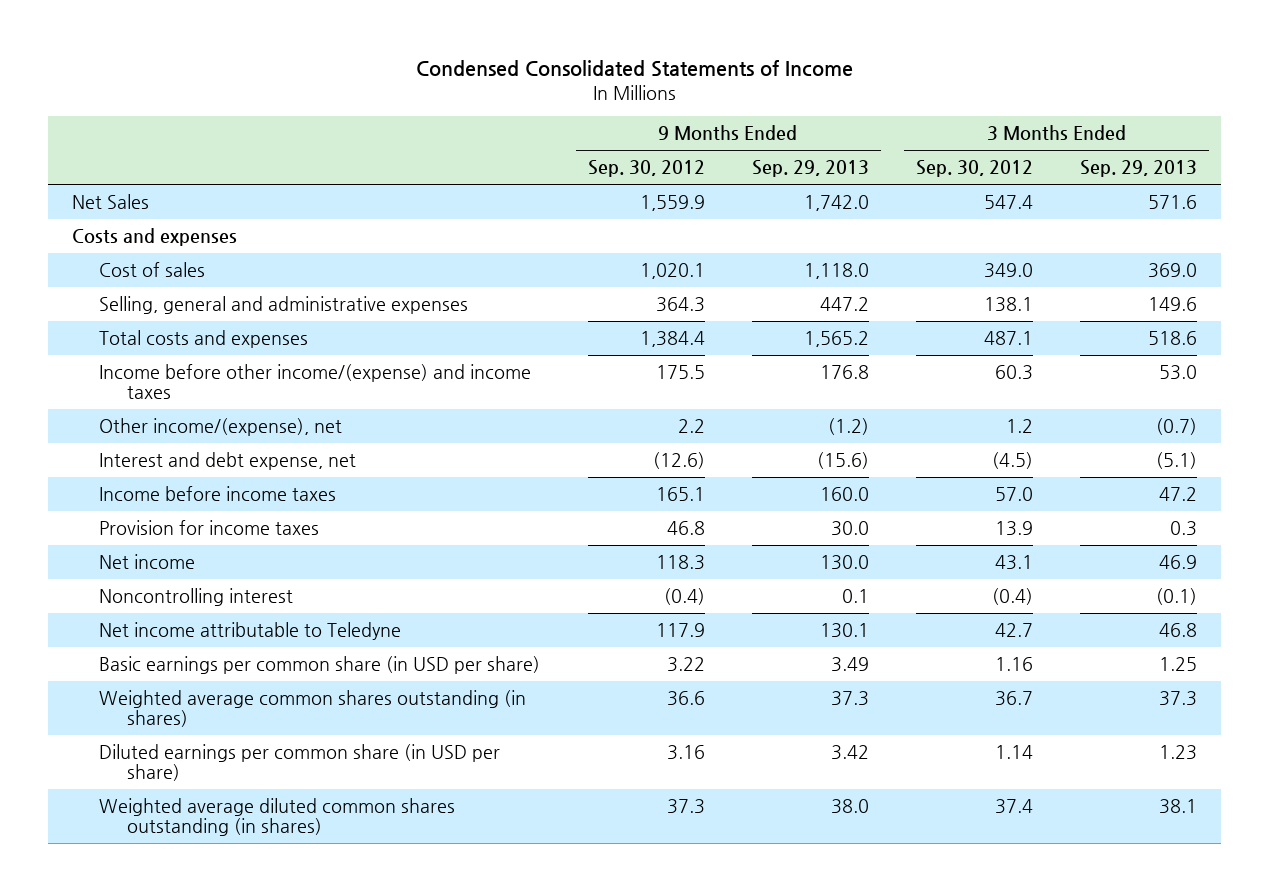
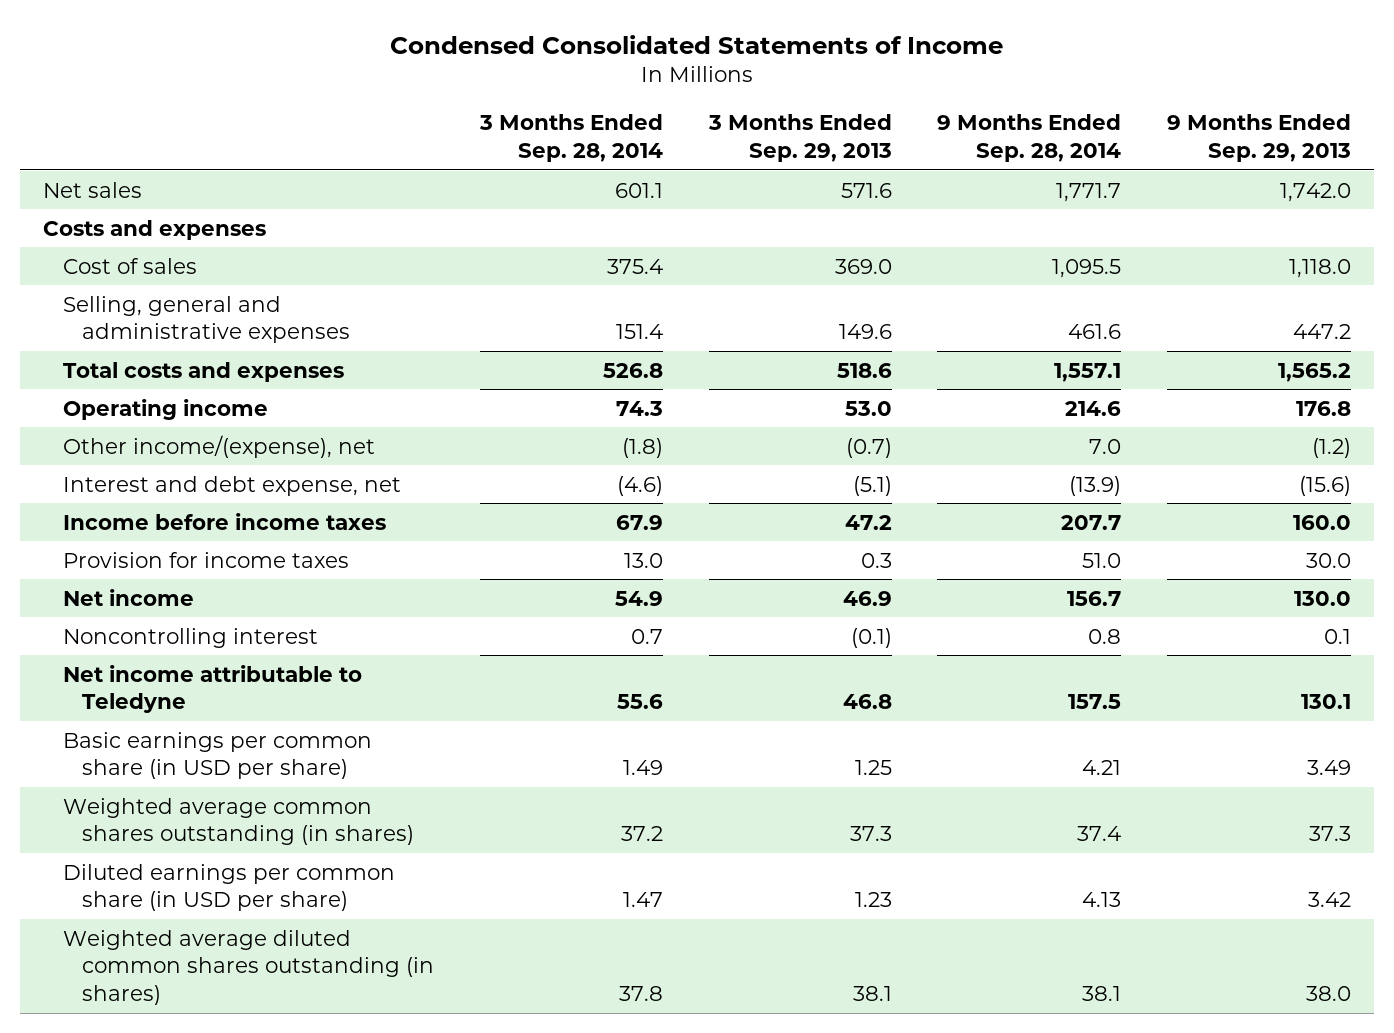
[587,160,705,178] Sep. 30, 2012 -> none
[916,160,1034,178] Sep. 30, 2012 -> none
none -> [479,114,664,163] 3 Months Ended Sep. 28, 2014
none -> [937,114,1122,163] 9 Months Ended Sep. 28, 2014
[71,194,149,210] Net Sales -> [43,181,143,198] Net sales
[99,364,532,400] Income before other income/(expense) and income taxes -> [62,398,268,420] Operating income

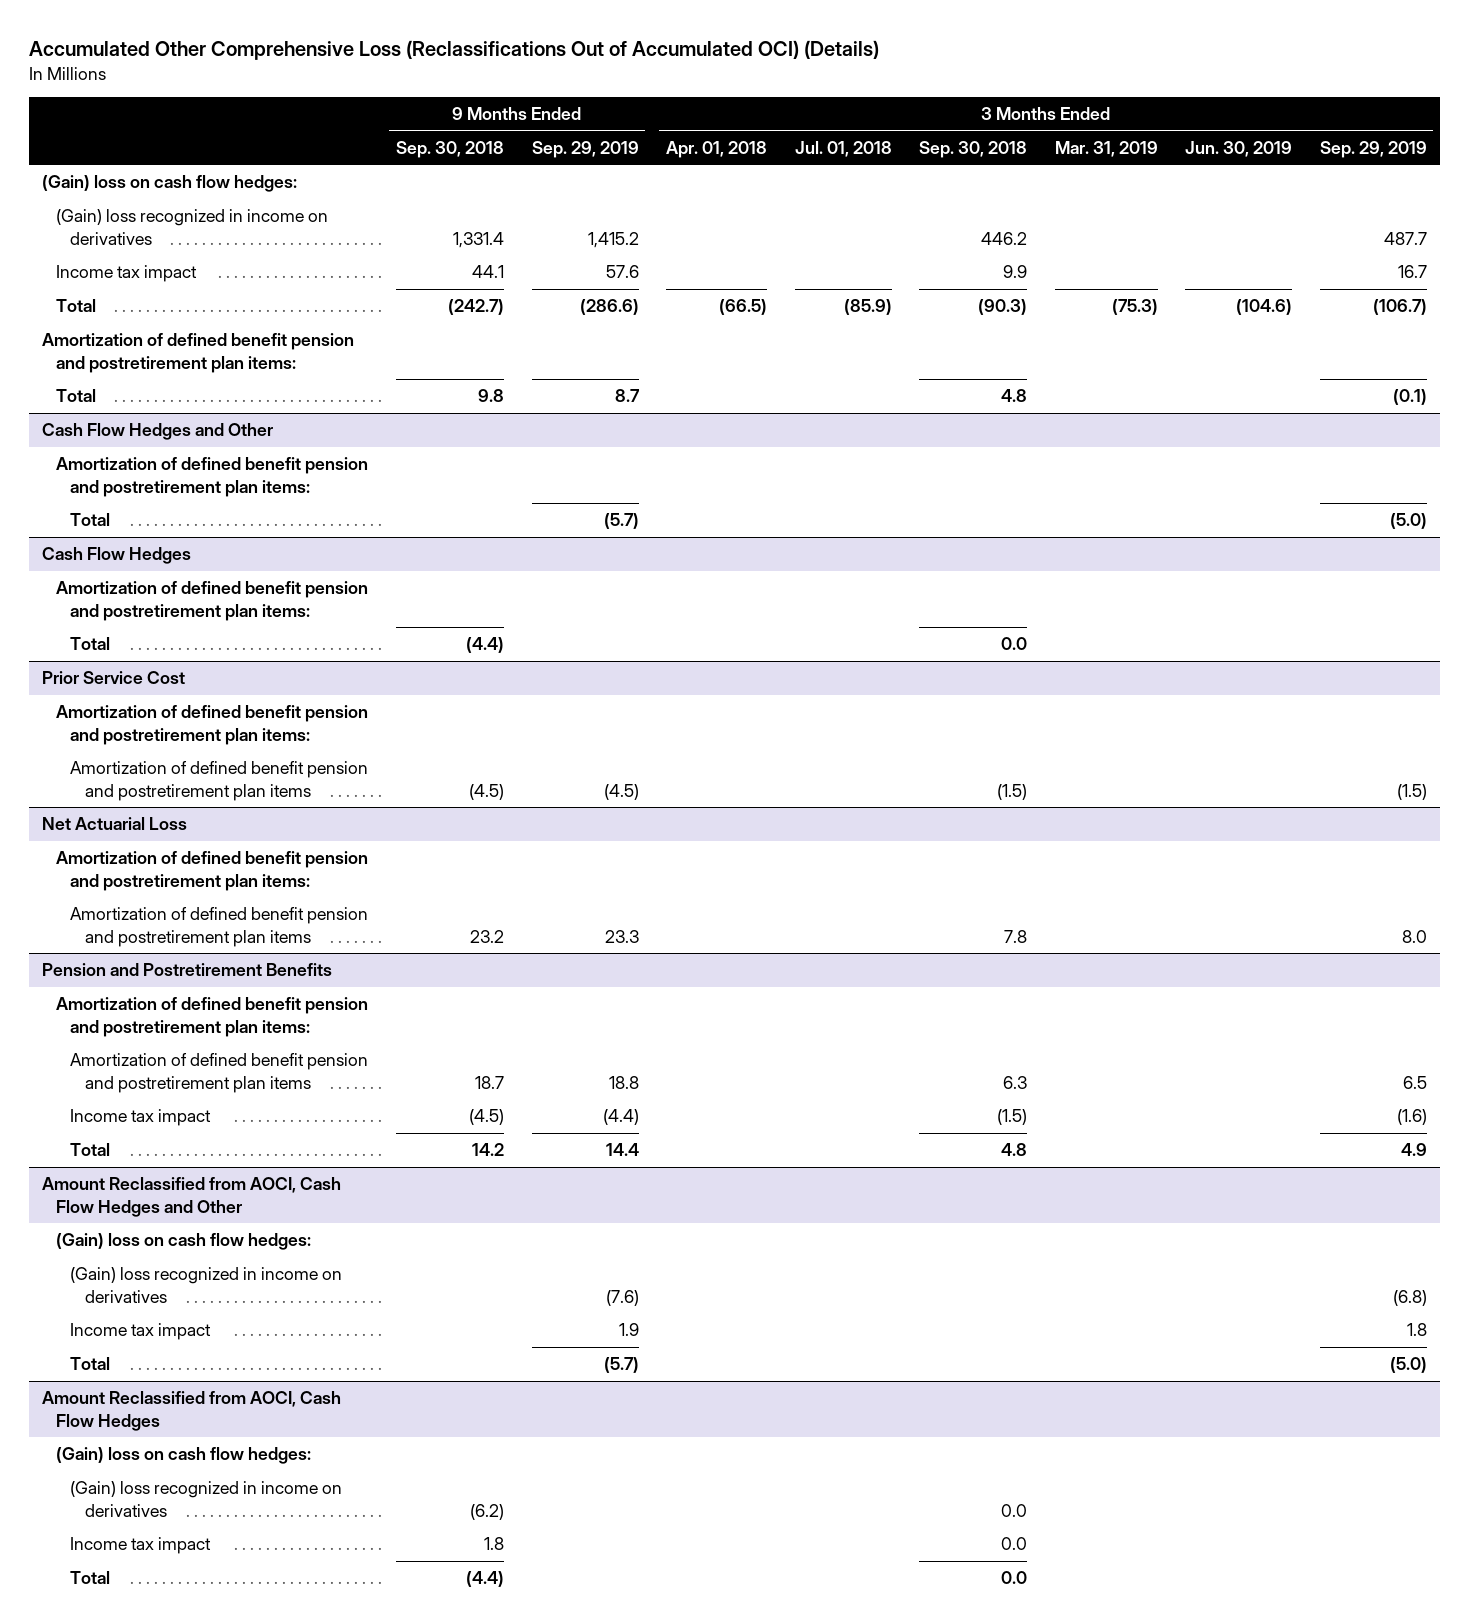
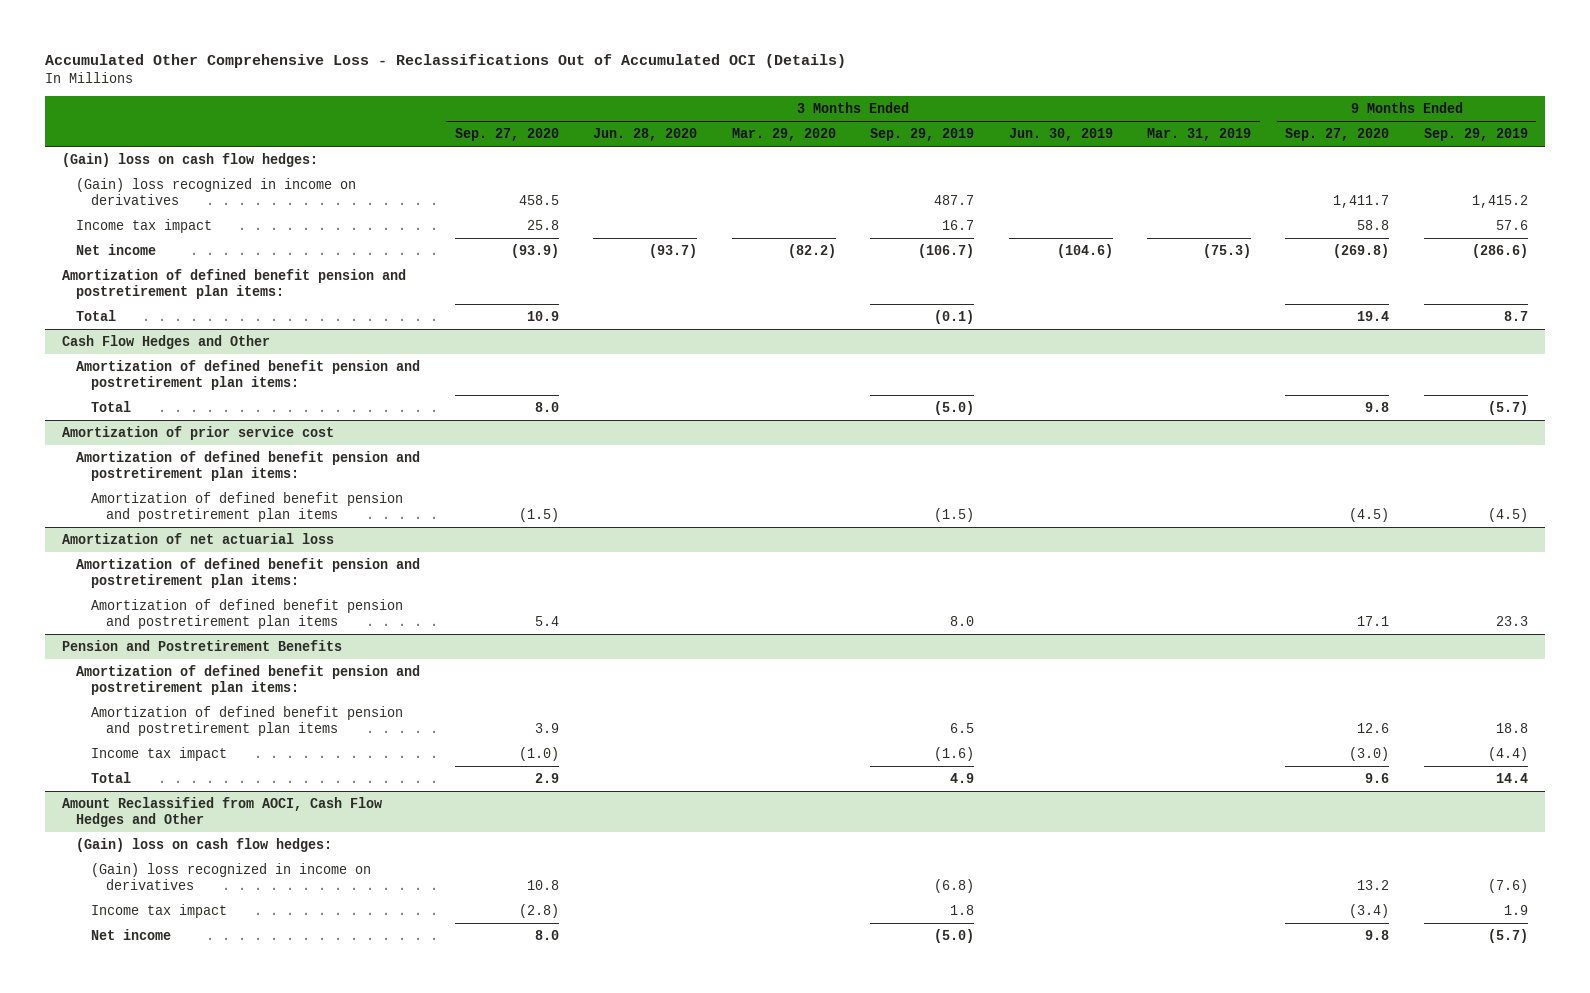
[28,39,879,60] Accumulated Other Comprehensive Loss (Reclassifications Out of Accumulated OCI) (Details) -> [44,54,846,69] Accumulated Other Comprehensive Loss - Reclassifications Out of Accumulated OCI (Details)
[396,140,505,158] Sep. 30, 2018 -> none
[666,140,768,158] Apr. 01, 2018 -> none
[794,140,892,157] Jul. 01, 2018 -> none
[919,140,1028,158] Sep. 30, 2018 -> none
none -> [454,128,559,142] Sep. 27, 2020
none -> [593,128,698,142] Jun. 28, 2020
none -> [731,128,836,142] Mar. 29, 2020
none -> [1285,128,1390,142] Sep. 27, 2020
[56,299,97,313] Total -> [76,243,157,255] Net income
[42,547,192,565] Cash Flow Hedges -> none
[56,581,369,621] Amortization of defined benefit pension and postretirement plan items: -> none
[70,637,111,651] Total -> none
[42,671,186,685] Prior Service Cost -> [61,425,334,440] Amortization of prior service cost
[42,817,188,831] Net Actuarial Loss -> [61,532,334,544] Amortization of net actuarial loss
[42,1391,342,1431] Amount Reclassified from AOCI, Cash Flow Hedges -> none
[56,1447,312,1465] (Gain) loss on cash flow hedges: -> none
[70,1481,343,1517] (Gain) loss recognized in income on derivatives -> none
[70,1537,212,1555] Income tax impact -> none
[70,1571,111,1585] Total -> none
[70,1357,111,1371] Total -> [91,928,172,940] Net income

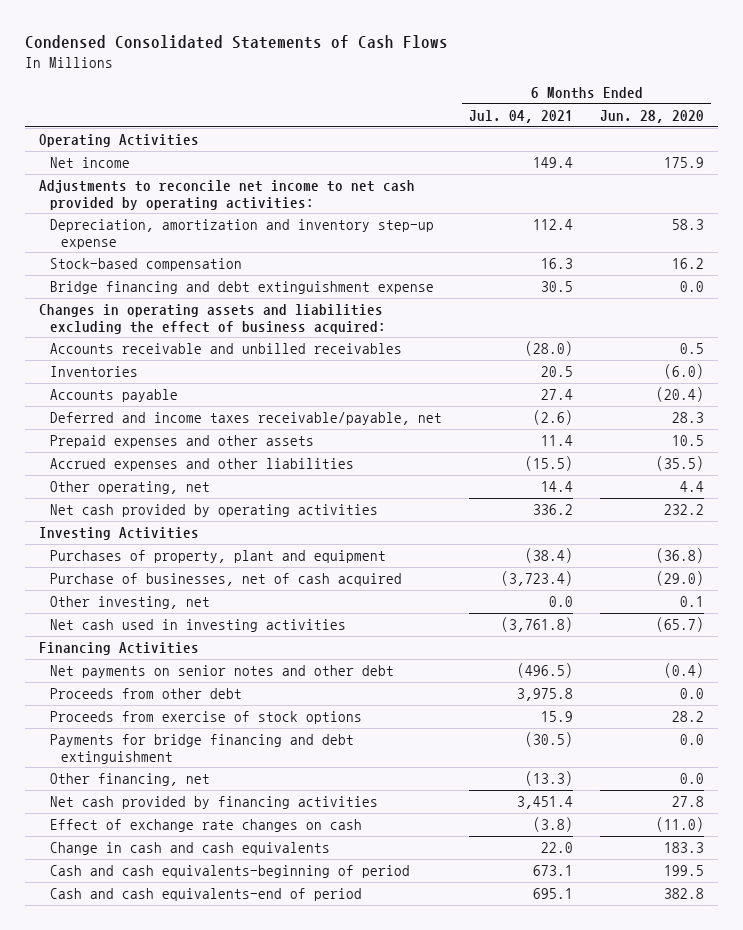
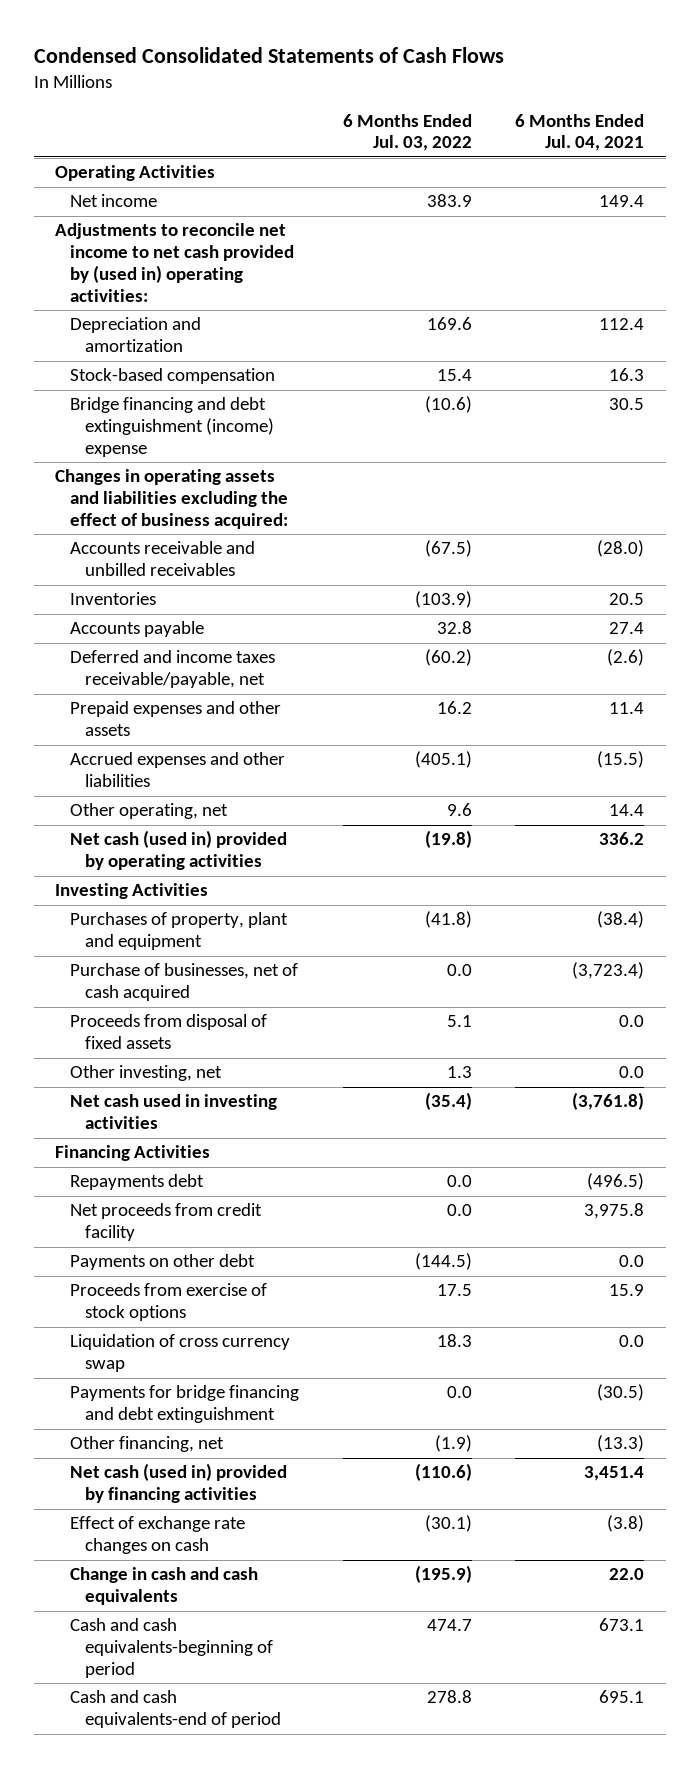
[600,109,705,123] Jun. 28, 2020 -> none
none -> [342,113,472,152] 6 Months Ended Jul. 03, 2022
[38,179,415,210] Adjustments to reconcile net income to net cash provided by operating activities: -> [55,223,295,302] Adjustments to reconcile net income to net cash provided by (used in) operating activities:
[49,218,434,249] Depreciation, amortization and inventory step-up expense -> [70,317,202,353] Depreciation and amortization
[49,280,434,294] Bridge financing and debt extinguishment expense -> [70,397,275,457] Bridge financing and debt extinguishment (income) expense
[49,503,378,517] Net cash provided by operating activities -> [70,830,288,871] Net cash (used in) provided by operating activities
none -> [70,1014,268,1050] Proceeds from disposal of fixed assets
[49,664,394,678] Net payments on senior notes and other debt -> [70,1174,205,1191] Repayments debt
[49,687,242,699] Proceeds from other debt -> [70,1203,263,1242] Net proceeds from credit facility
none -> [70,1254,256,1271] Payments on other debt
none -> [70,1334,291,1373] Liquidation of cross currency swap
[49,795,378,809] Net cash provided by financing activities -> [70,1463,288,1504] Net cash (used in) provided by financing activities

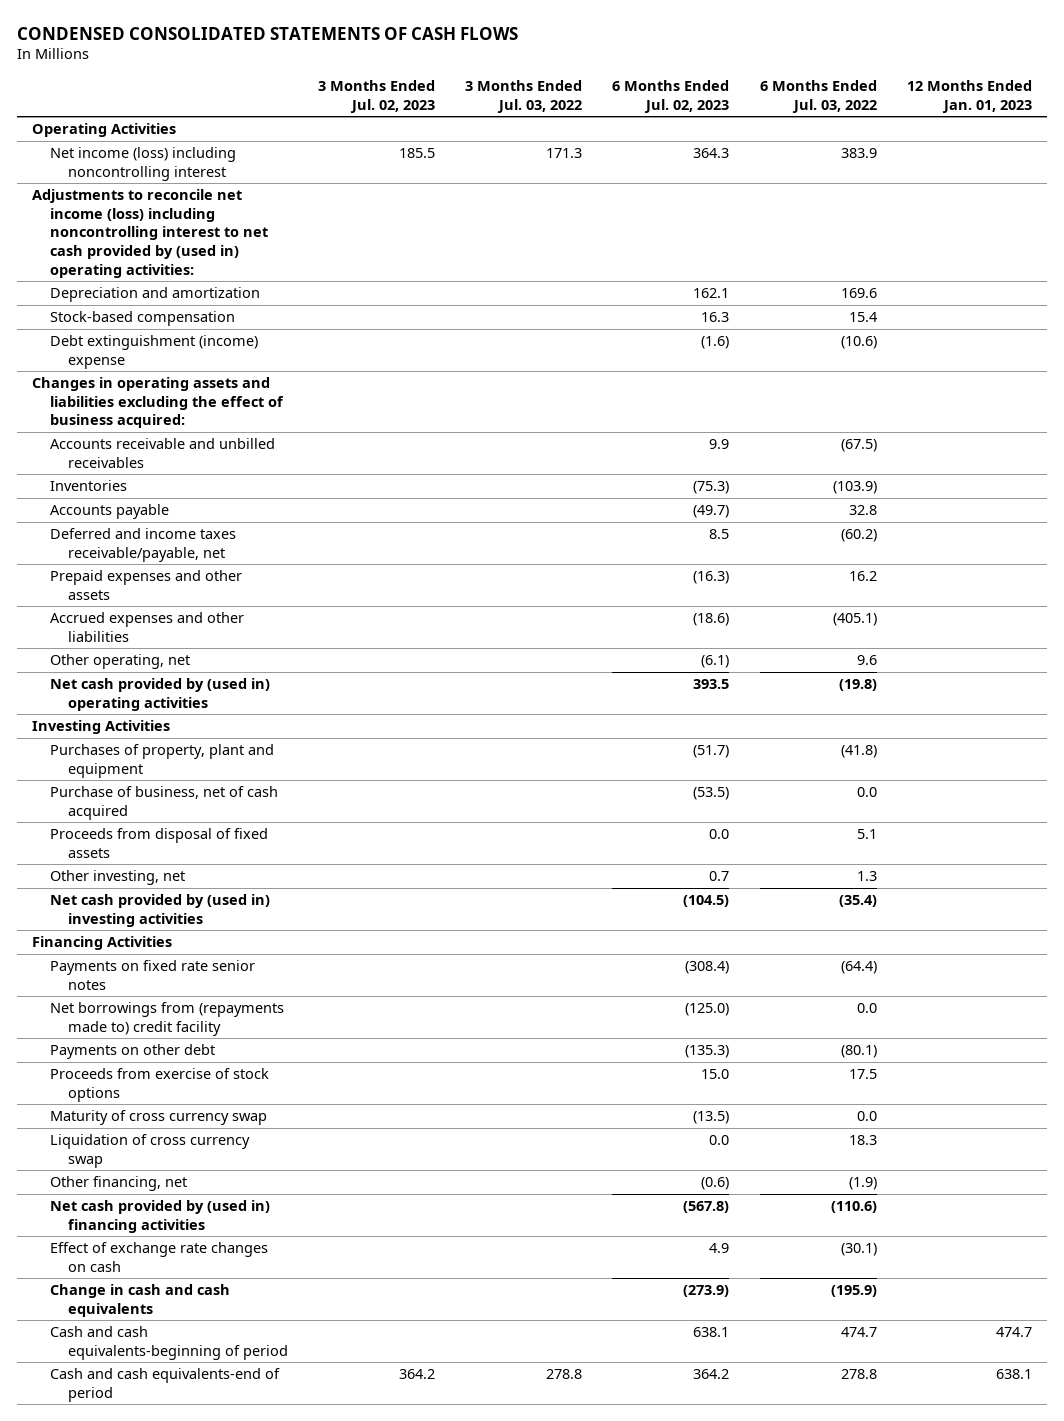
[33,46,504,63] Condensed Consolidated Statements of Cash Flows -> [16,26,518,40] CONDENSED CONSOLIDATED STATEMENTS OF CASH FLOWS
[515,113,645,152] 6 Months Ended Jul. 04, 2021 -> none
none -> [318,79,436,113] 3 Months Ended Jul. 02, 2023
none -> [465,79,583,113] 3 Months Ended Jul. 03, 2022
none -> [612,79,730,113] 6 Months Ended Jul. 02, 2023
none -> [906,79,1032,113] 12 Months Ended Jan. 01, 2023
[70,194,158,208] Net income -> [49,147,236,181] Net income (loss) including noncontrolling interest
[55,223,295,302] Adjustments to reconcile net income to net cash provided by (used in) operating activities: -> [32,189,268,278] Adjustments to reconcile net income (loss) including noncontrolling interest to net cash provided by (used in) operating activities:
[70,397,275,457] Bridge financing and debt extinguishment (income) expense -> [49,335,258,369] Debt extinguishment (income) expense
[70,830,288,871] Net cash (used in) provided by operating activities -> [49,678,270,711] Net cash provided by (used in) operating activities
[70,963,299,1002] Purchase of businesses, net of cash acquired -> [49,786,278,820] Purchase of business, net of cash acquired
[70,1094,278,1130] Net cash used in investing activities -> [49,894,270,927] Net cash provided by (used in) investing activities
[70,1174,205,1191] Repayments debt -> none
none -> [49,960,255,990] Payments on fixed rate senior notes
[70,1203,263,1242] Net proceeds from credit facility -> [49,1002,284,1036] Net borrowings from (repayments made to) credit facility
[414,1253,472,1271] (144.5) -> [840,1045,877,1059] (80.1)
none -> [49,1110,267,1126] Maturity of cross currency swap
[70,1385,300,1424] Payments for bridge financing and debt extinguishment -> none
[70,1463,288,1504] Net cash (used in) provided by financing activities -> [49,1200,270,1233] Net cash provided by (used in) financing activities

